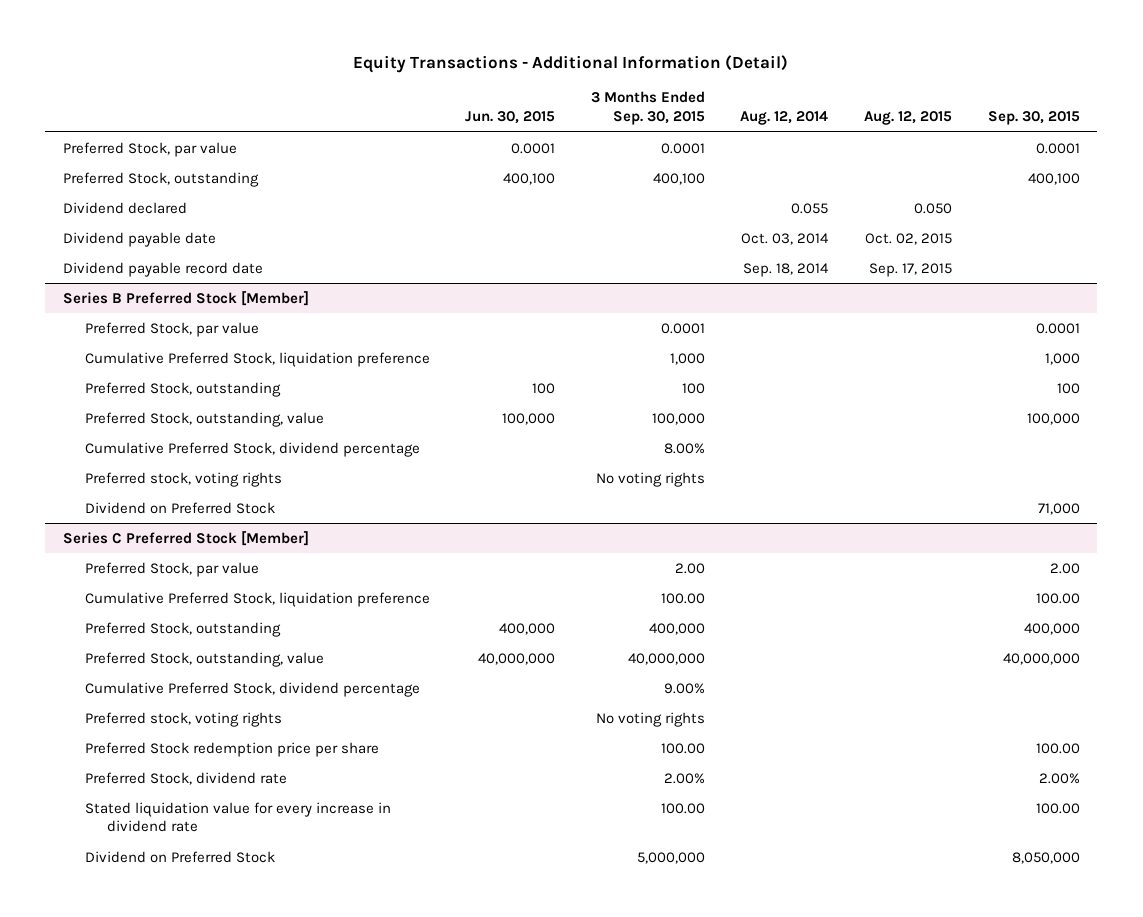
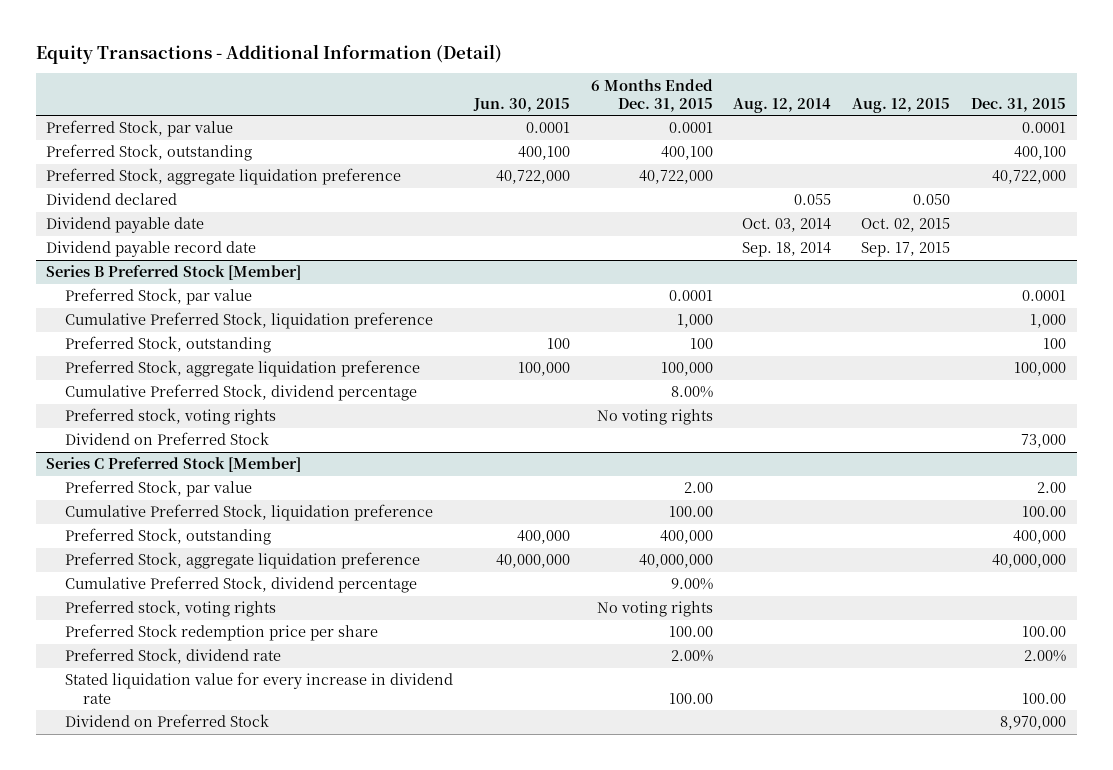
[590,91,705,126] 3 Months Ended Sep. 30, 2015 -> none
[987,111,1080,126] Sep. 30, 2015 -> none
none -> [590,78,713,112] 6 Months Ended Dec. 31, 2015
none -> [971,97,1067,112] Dec. 31, 2015
none -> [46,168,402,186] Preferred Stock, aggregate liquidation preference
[84,411,324,427] Preferred Stock, outstanding, value -> none
none -> [64,360,420,378] Preferred Stock, aggregate liquidation preference
[84,651,324,667] Preferred Stock, outstanding, value -> none
none -> [64,552,420,570] Preferred Stock, aggregate liquidation preference

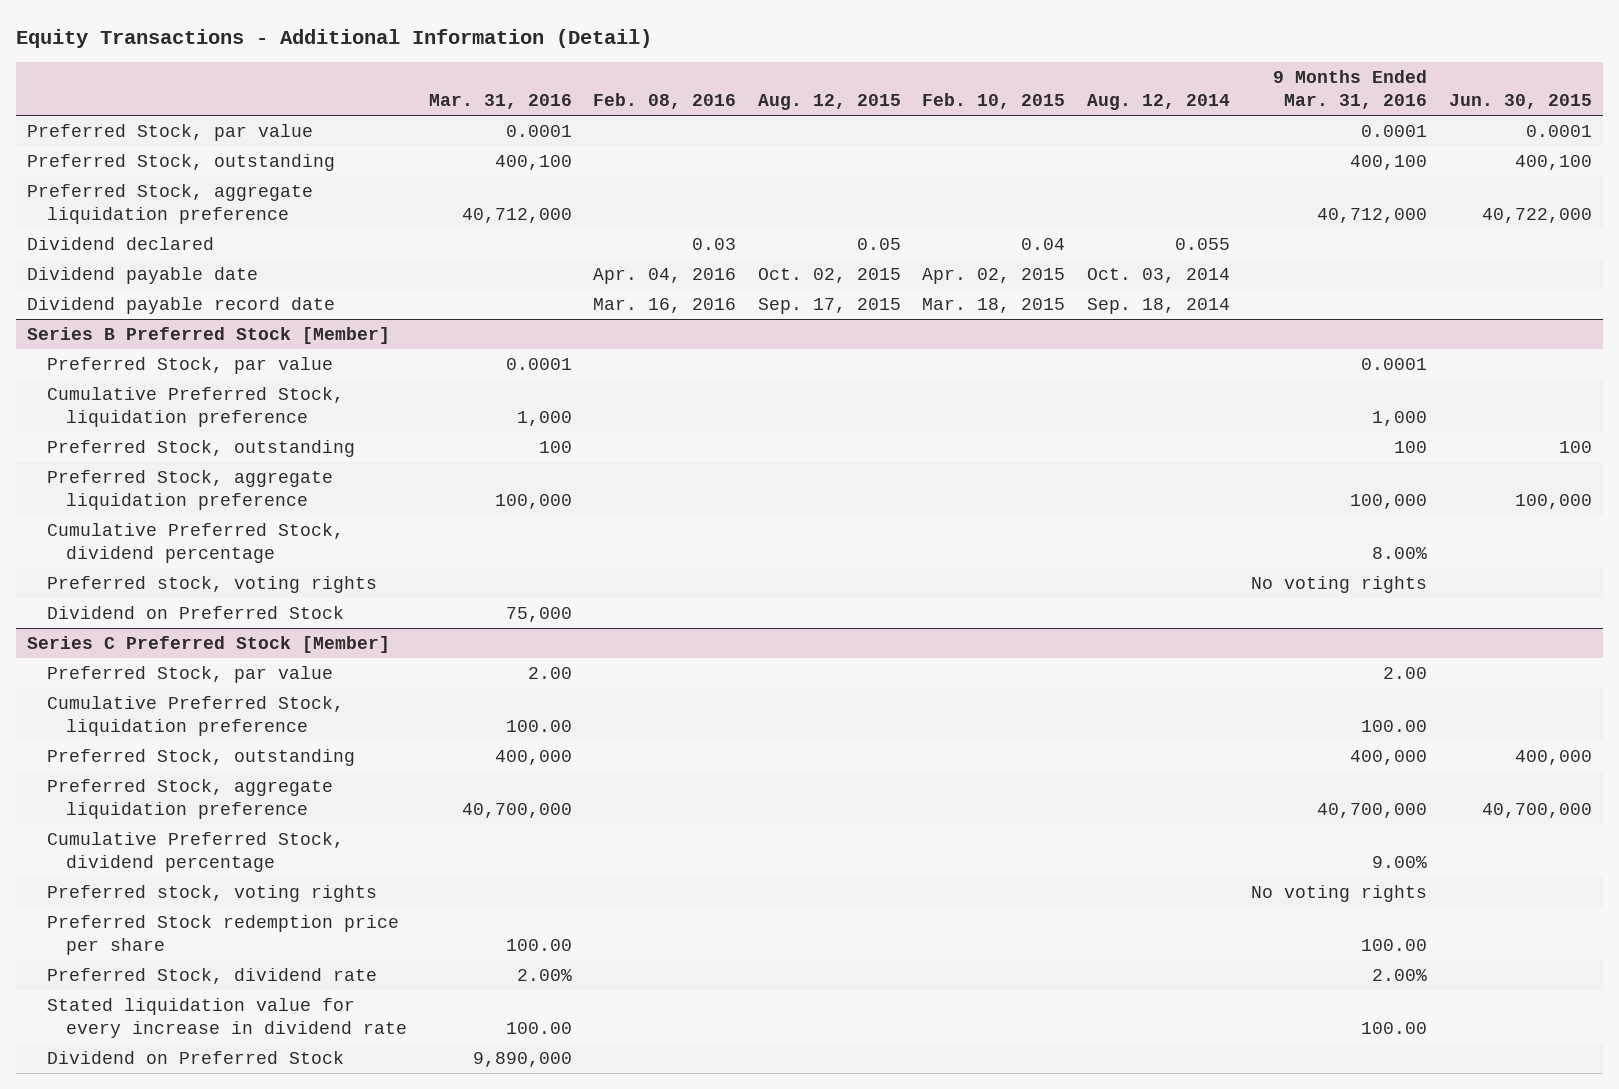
[590,78,713,112] 6 Months Ended Dec. 31, 2015 -> none
[971,97,1067,112] Dec. 31, 2015 -> none
none -> [428,93,572,109] Mar. 31, 2016
none -> [593,92,737,109] Feb. 08, 2016
none -> [922,92,1066,109] Feb. 10, 2015
none -> [1273,69,1428,109] 9 Months Ended Mar. 31, 2016
[913,194,951,206] 0.050 -> [856,238,901,251] 0.05
[495,554,570,569] 40,000,000 -> [1481,803,1592,819] 40,700,000

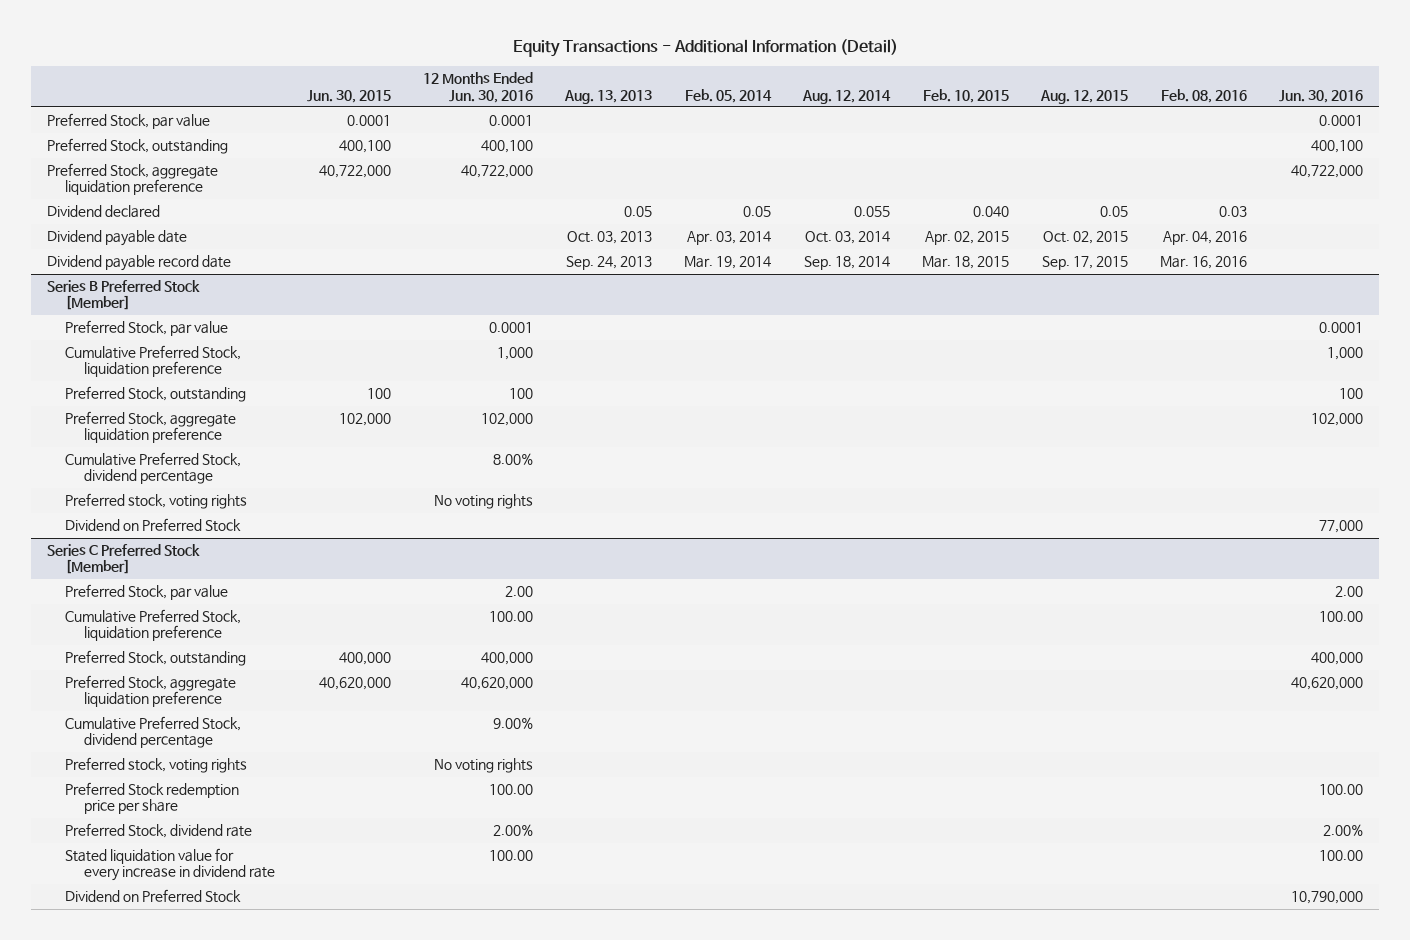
[428,93,572,109] Mar. 31, 2016 -> none
[1273,69,1428,109] 9 Months Ended Mar. 31, 2016 -> none
none -> [422,72,533,103] 12 Months Ended Jun. 30, 2016
none -> [563,89,652,104] Aug. 13, 2013
none -> [684,88,772,103] Feb. 05, 2014
none -> [1279,89,1364,103] Jun. 30, 2016
[1021,238,1066,251] 0.04 -> [973,206,1010,218] 0.040
[1514,494,1592,510] 100,000 -> [338,413,391,427] 102,000
[1481,803,1592,819] 40,700,000 -> [318,677,391,691] 40,620,000

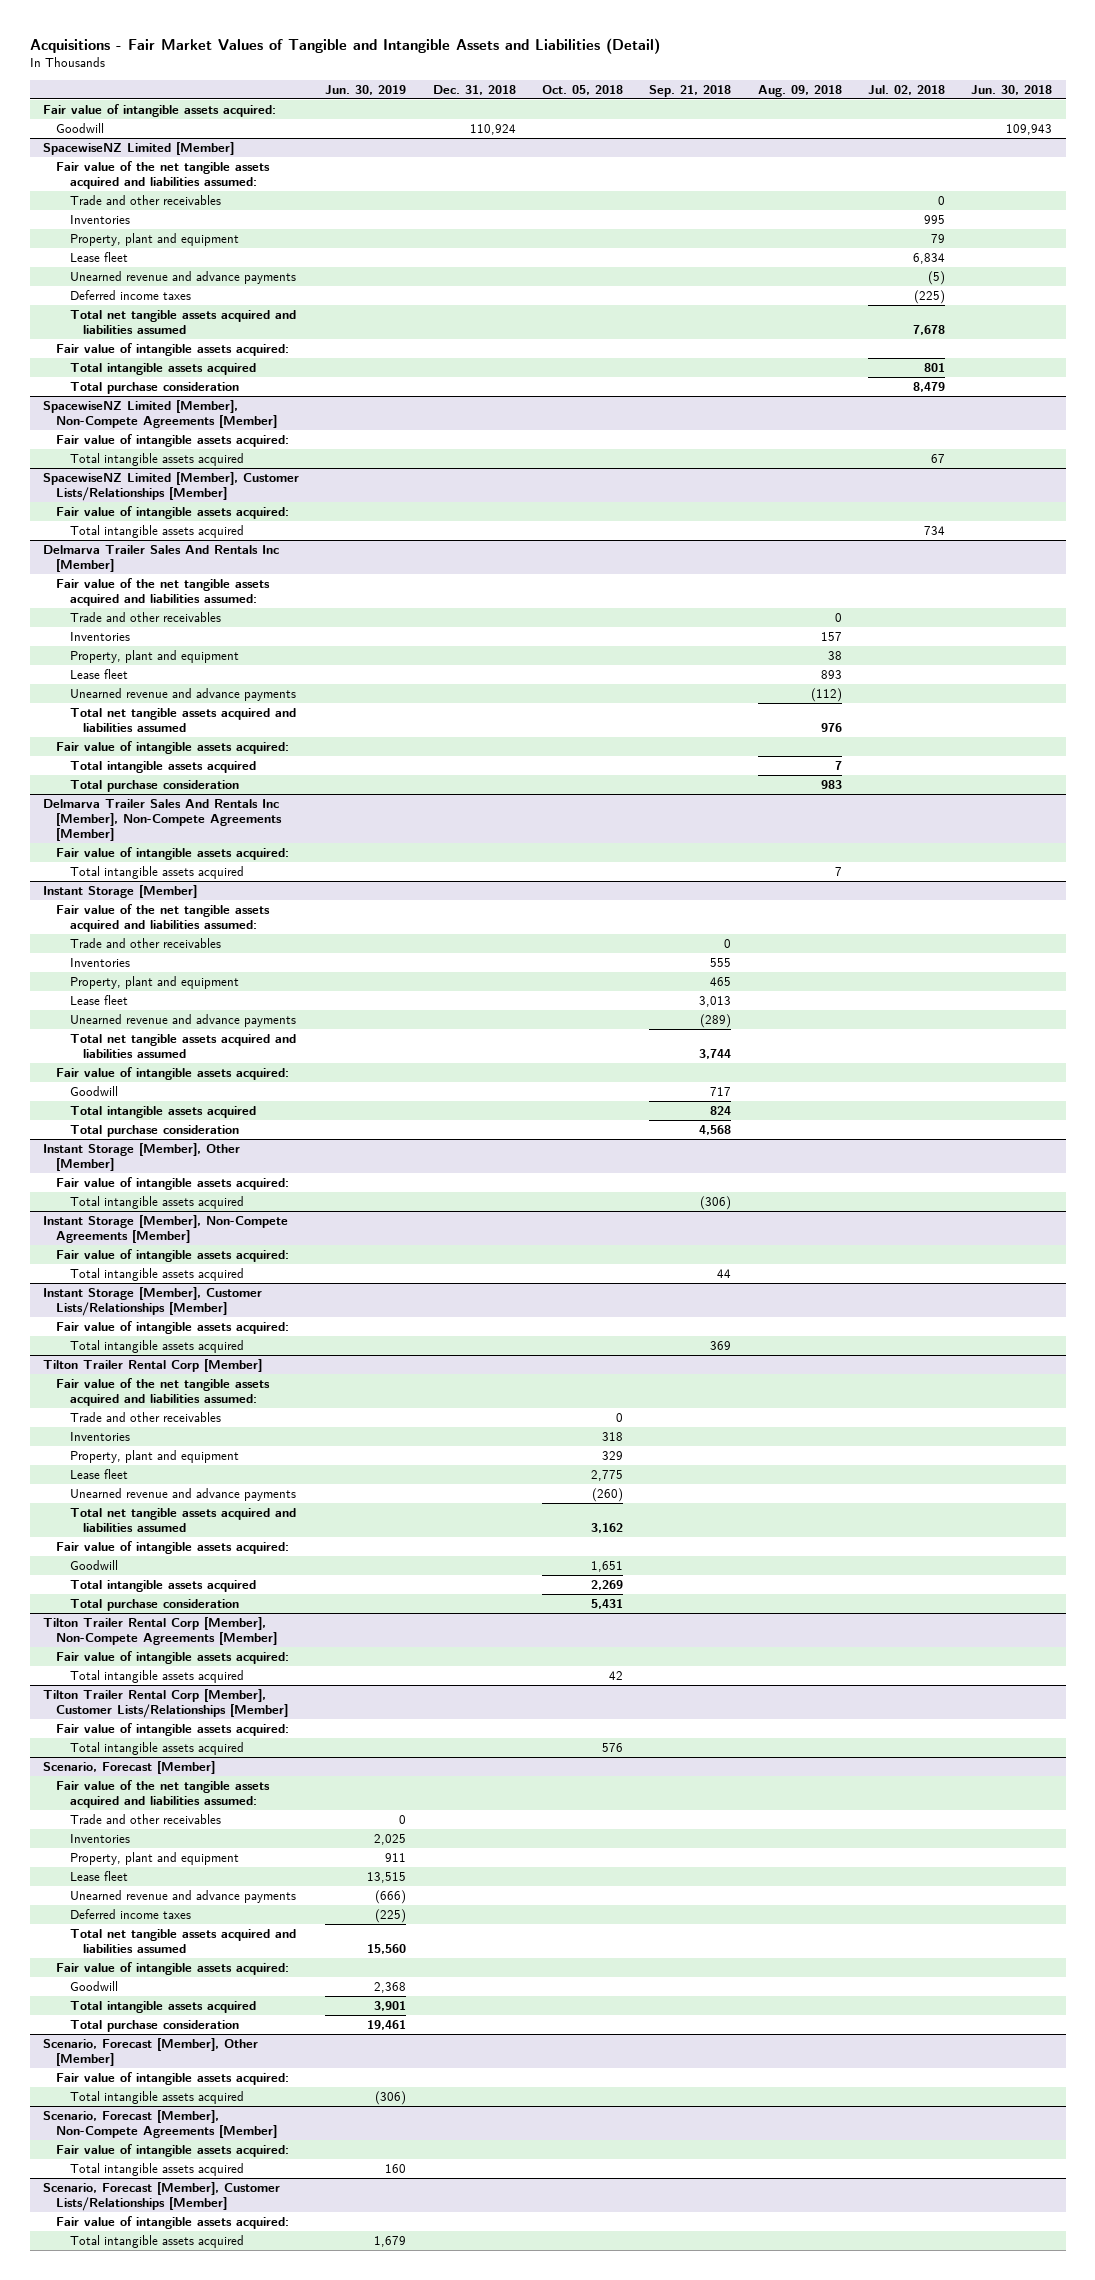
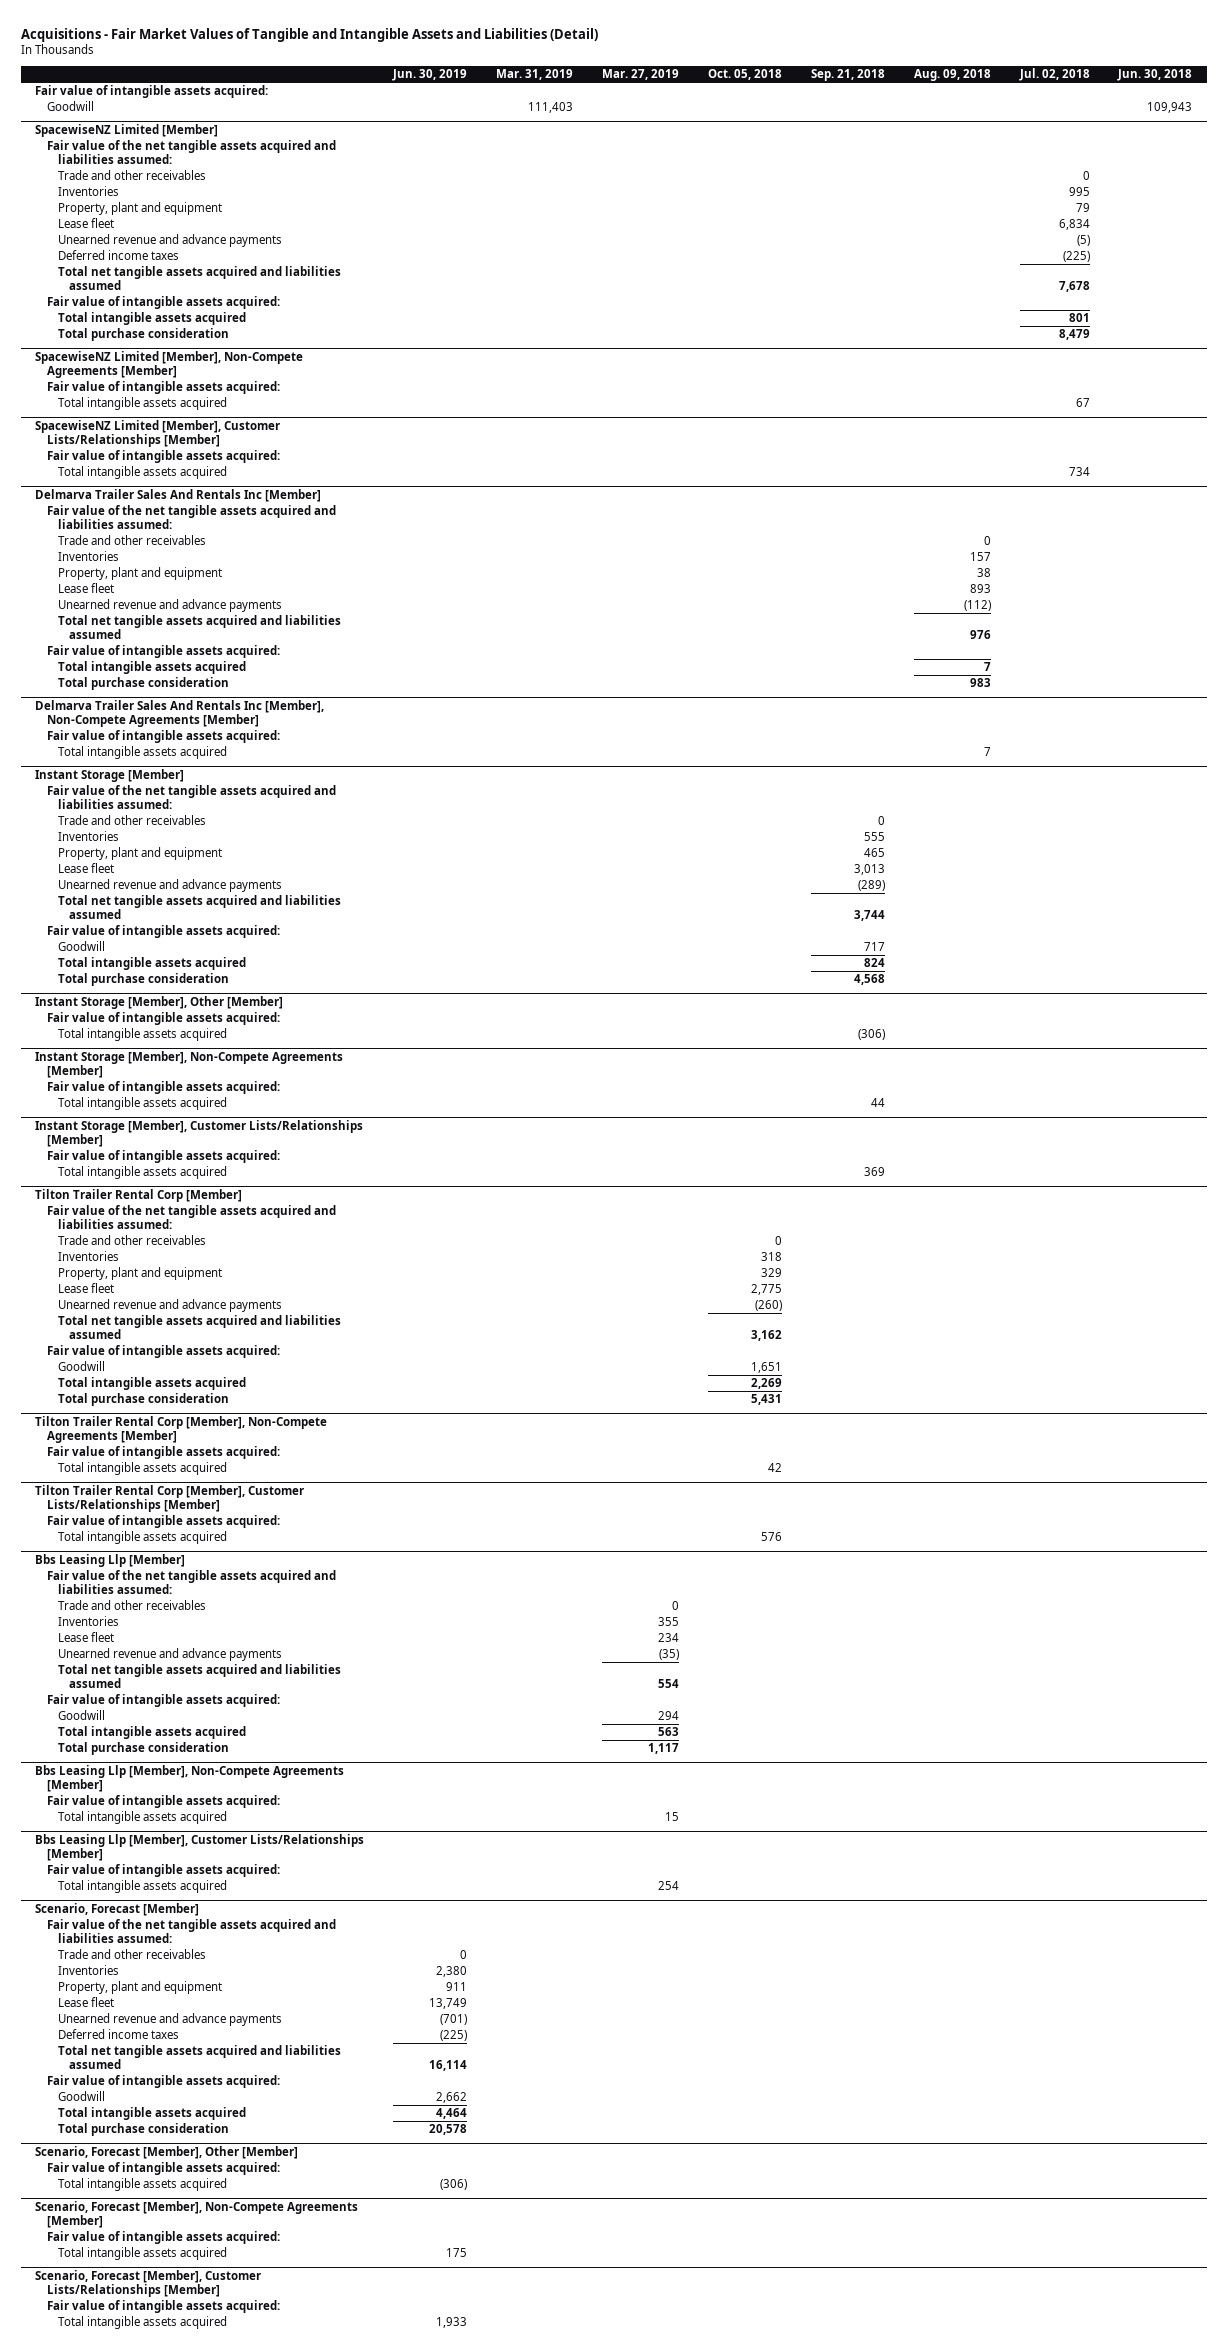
[432,84,516,95] Dec. 31, 2018 -> none
none -> [496,69,574,81] Mar. 31, 2019
none -> [602,69,680,81] Mar. 27, 2019
none -> [35,1554,186,1568] Bbs Leasing Llp [Member]
none -> [46,1570,336,1594] Fair value of the net tangible assets acquired and liabilities assumed:
none -> [57,1600,206,1611] Trade and other receivables
none -> [57,1616,119,1627] Inventories
none -> [57,1632,114,1643] Lease fleet
none -> [57,1648,282,1662] Unearned revenue and advance payments
none -> [57,1664,341,1688] Total net tangible assets acquired and liabilities assumed
none -> [46,1694,280,1708] Fair value of intangible assets acquired:
none -> [57,1710,105,1721] Goodwill
none -> [57,1726,246,1740] Total intangible assets acquired
none -> [57,1742,229,1756] Total purchase consideration
none -> [35,1765,345,1792] Bbs Leasing Llp [Member], Non-Compete Agreements [Member]
none -> [46,1795,280,1809] Fair value of intangible assets acquired:
none -> [57,1811,227,1825] Total intangible assets acquired
none -> [35,1834,365,1861] Bbs Leasing Llp [Member], Customer Lists/Relationships [Member]
none -> [46,1864,280,1878] Fair value of intangible assets acquired:
none -> [57,1880,227,1894] Total intangible assets acquired
[374,1833,407,1845] 2,025 -> [436,1966,468,1978] 2,380
[367,1871,407,1883] 13,515 -> [429,1998,468,2010] 13,749
[375,1889,407,1904] (666) -> [440,2014,468,2026] (701)
[367,1943,407,1954] 15,560 -> [429,2059,468,2071] 16,114
[374,1981,407,1993] 2,368 -> [436,2092,468,2104] 2,662
[374,2000,407,2011] 3,901 -> [436,2108,468,2120] 4,464
[367,2019,407,2030] 19,461 -> [429,2124,468,2136] 20,578
[385,2163,407,2173] 160 -> [446,2248,468,2258] 175
[374,2235,407,2247] 1,679 -> [436,2317,468,2329] 1,933

